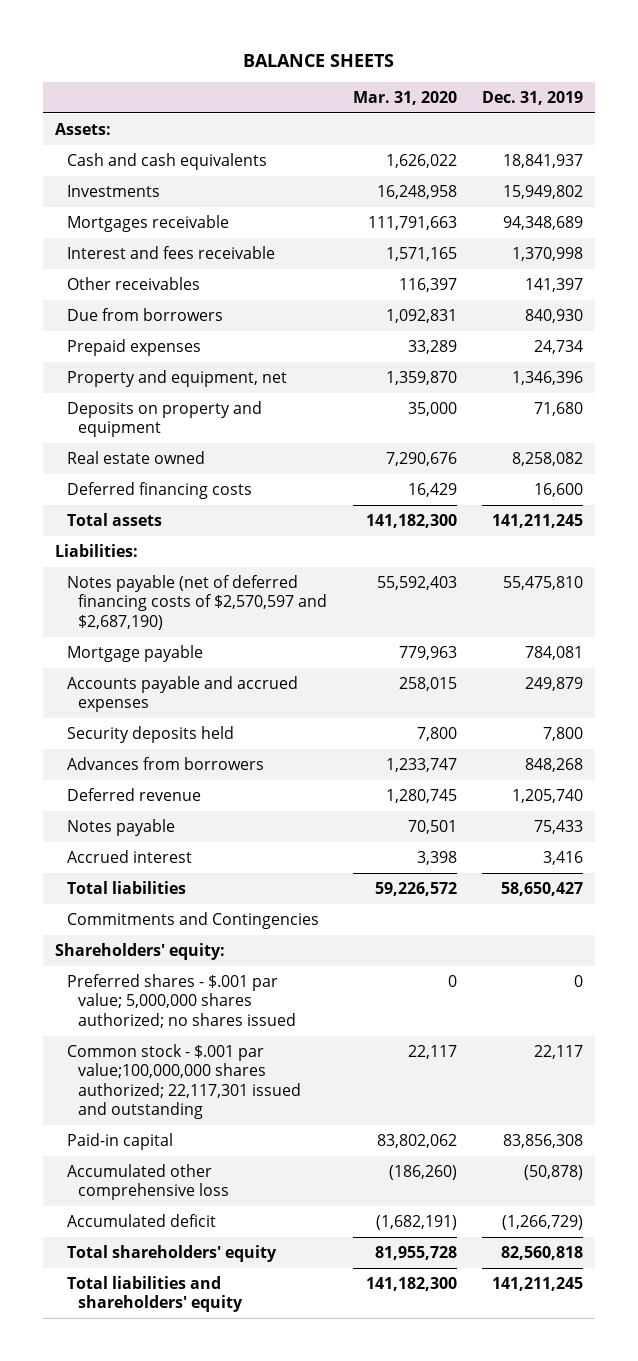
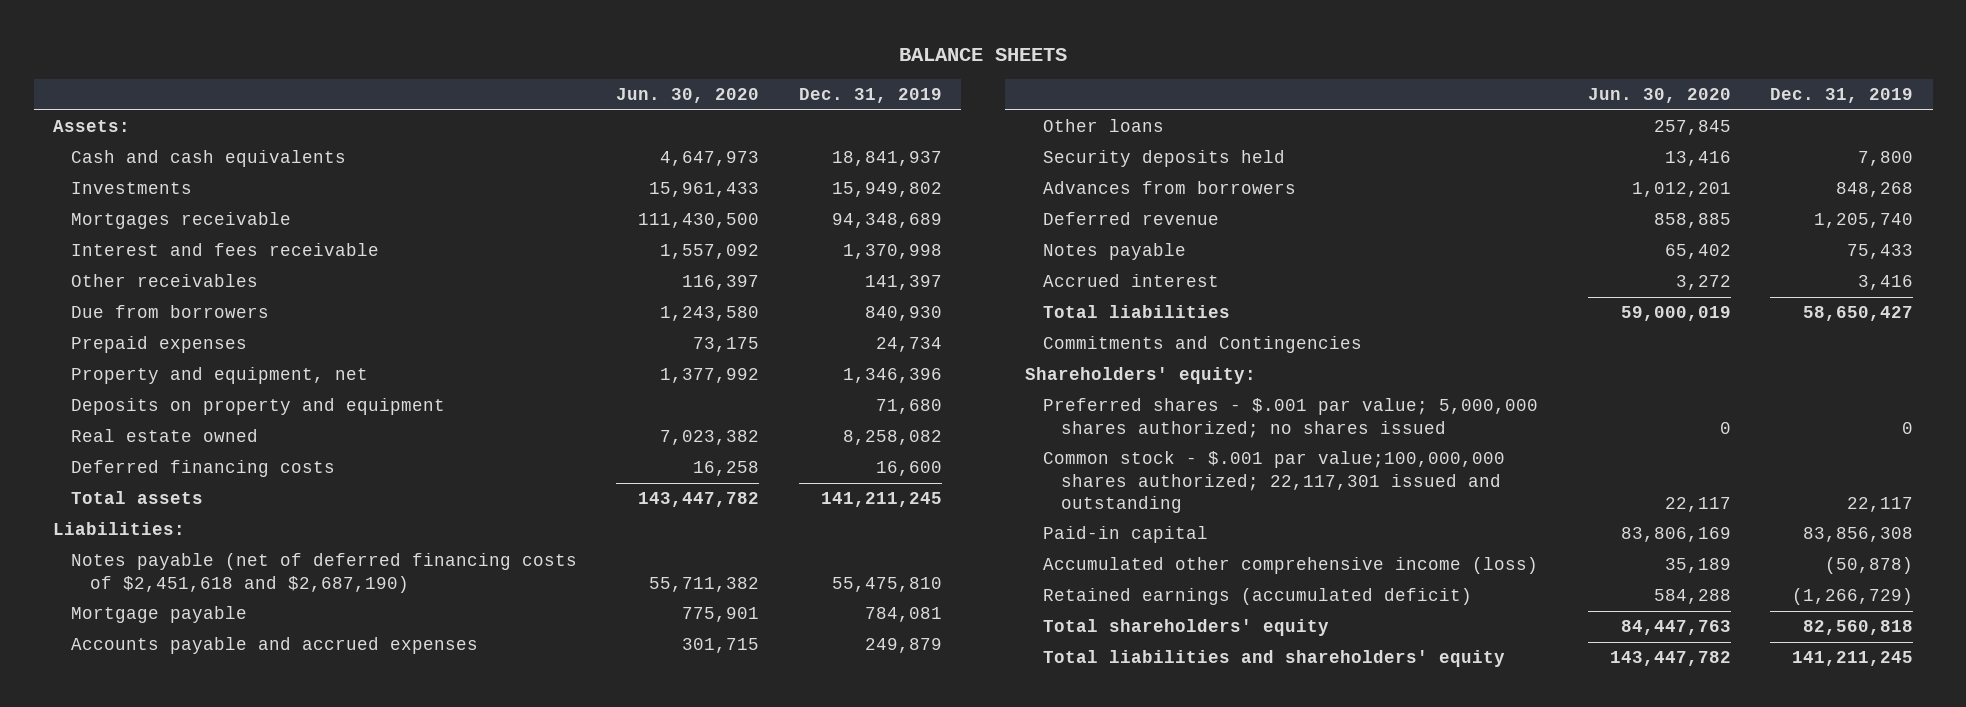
[352,90,457,105] Mar. 31, 2020 -> none
none -> [616,88,760,104] Jun. 30, 2020
[66,574,328,630] Notes payable (net of deferred financing costs of $2,570,597 and $2,687,190) -> [71,553,578,593] Notes payable (net of deferred financing costs of $2,451,618 and $2,687,190)
none -> [1043,119,1165,133] Other loans
[66,1163,230,1201] Accumulated other comprehensive loss -> [1043,557,1539,575] Accumulated other comprehensive income (loss)
[66,1213,216,1227] Accumulated deficit -> [1043,588,1473,606] Retained earnings (accumulated deficit)

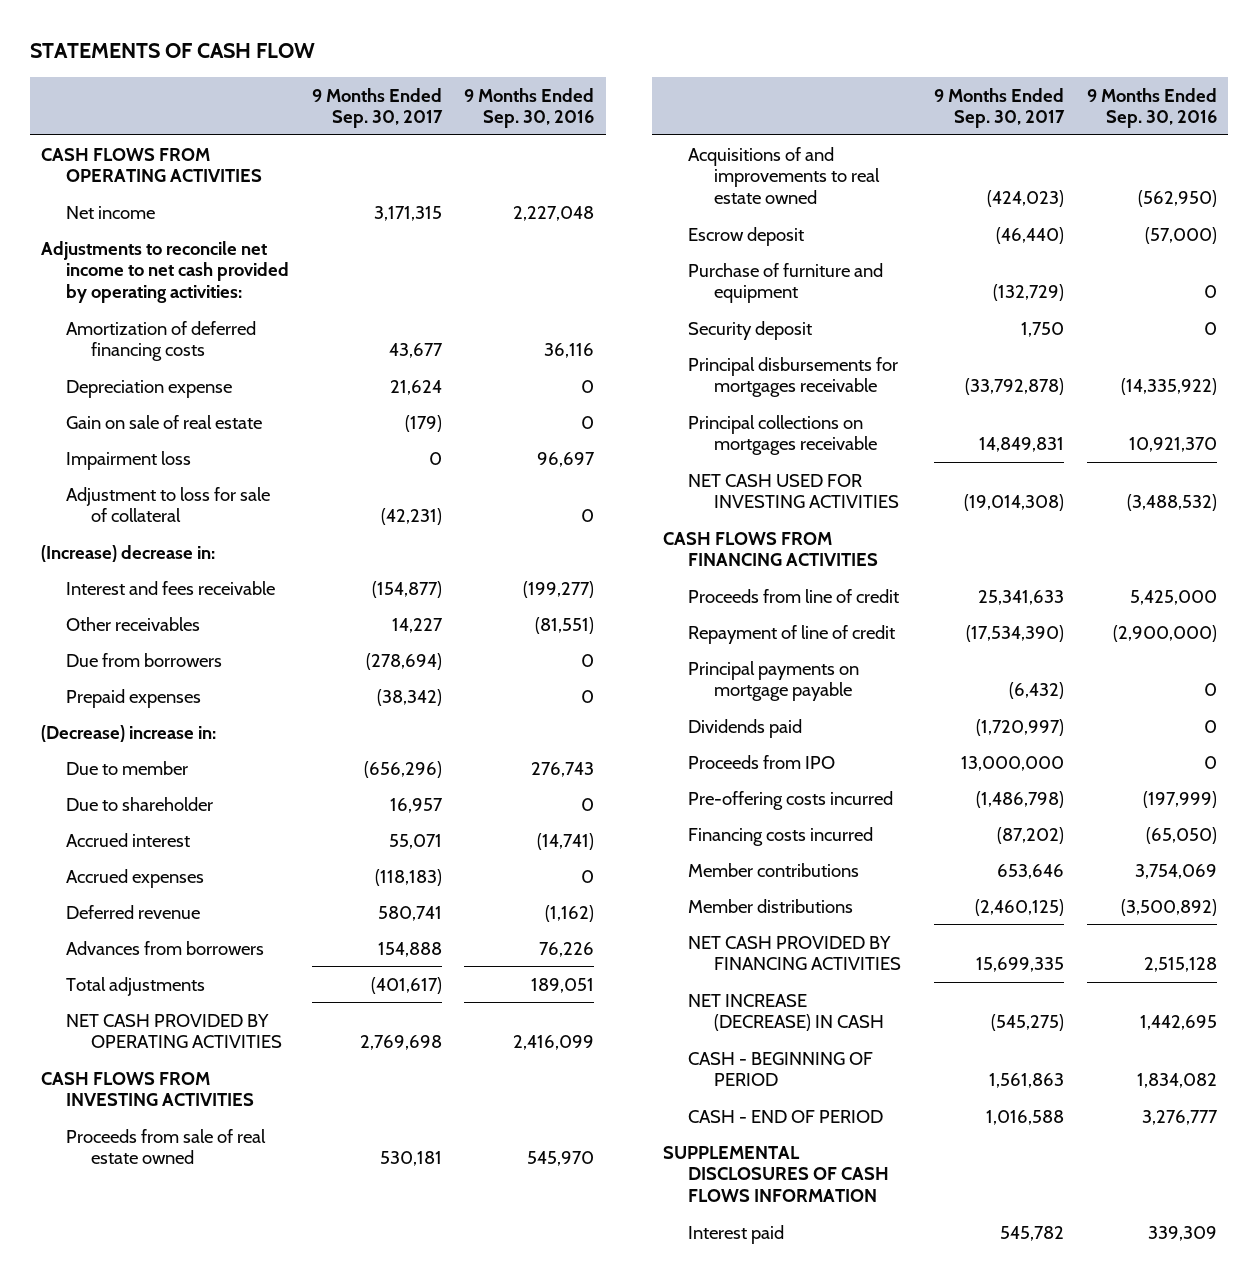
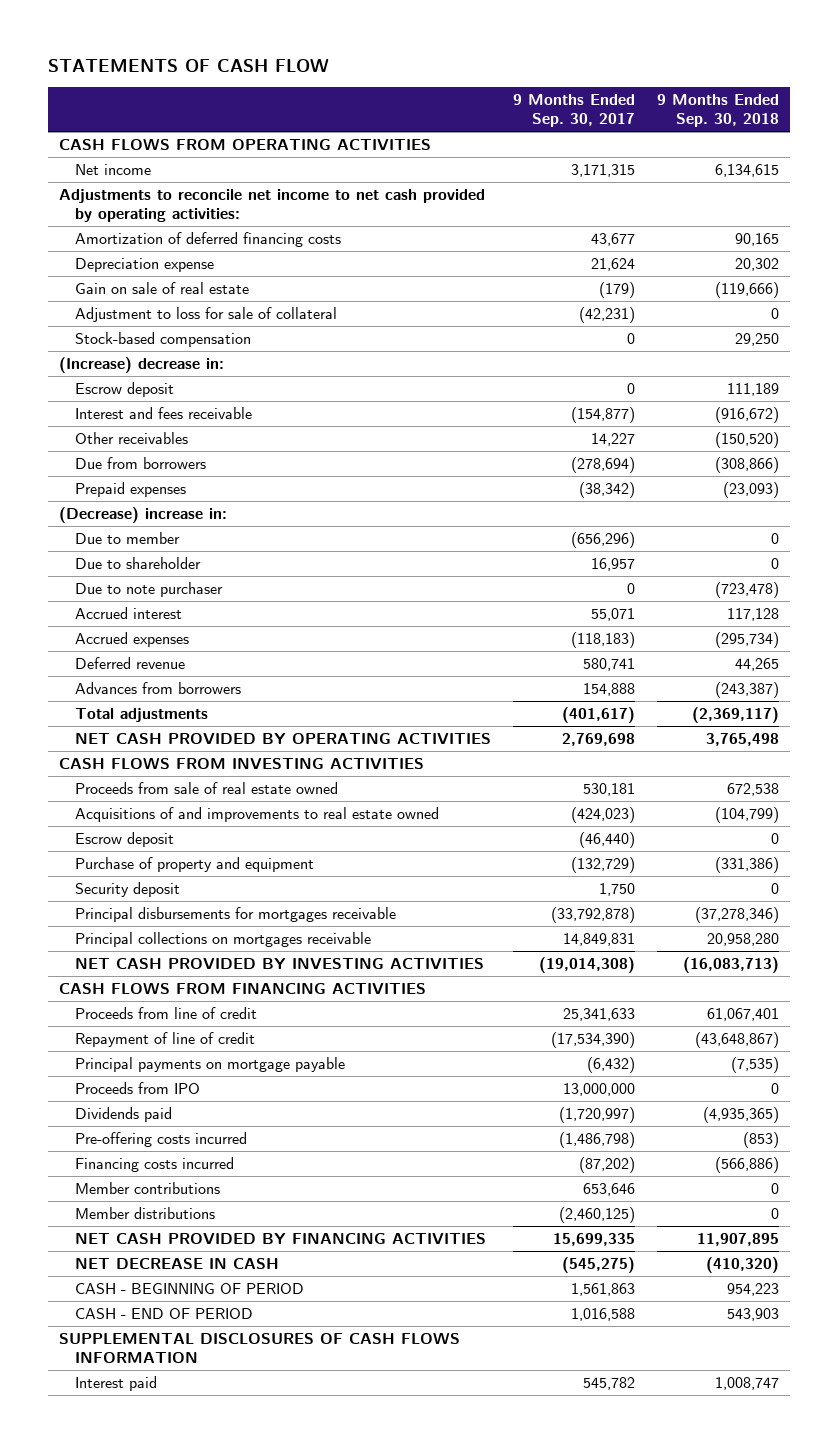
[464,87,595,129] 9 Months Ended Sep. 30, 2016 -> none
none -> [656,93,779,128] 9 Months Ended Sep. 30, 2018
[65,450,191,470] Impairment loss -> none
none -> [75,331,252,347] Stock-based compensation
none -> [75,381,175,397] Escrow deposit
none -> [75,581,224,597] Due to note purchaser
[688,262,884,304] Purchase of furniture and equipment -> [75,856,315,872] Purchase of property and equipment
[688,473,899,509] NET CASH USED FOR INVESTING ACTIVITIES -> [75,957,485,969] NET CASH PROVIDED BY INVESTING ACTIVITIES
[688,718,803,738] Dividends paid -> [75,1106,173,1122] Dividends paid
[688,993,884,1032] NET INCREASE (DECREASE) IN CASH -> [75,1257,280,1269] NET DECREASE IN CASH

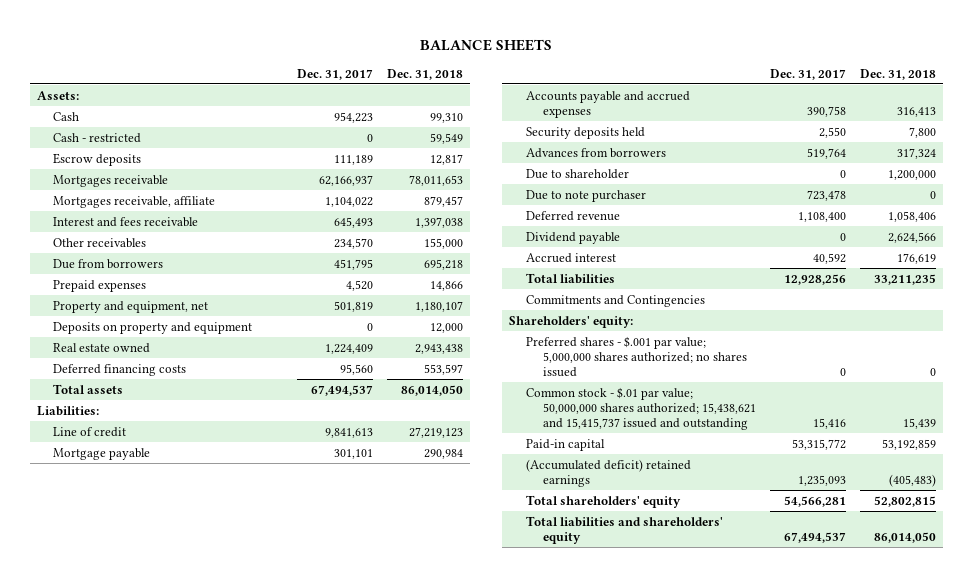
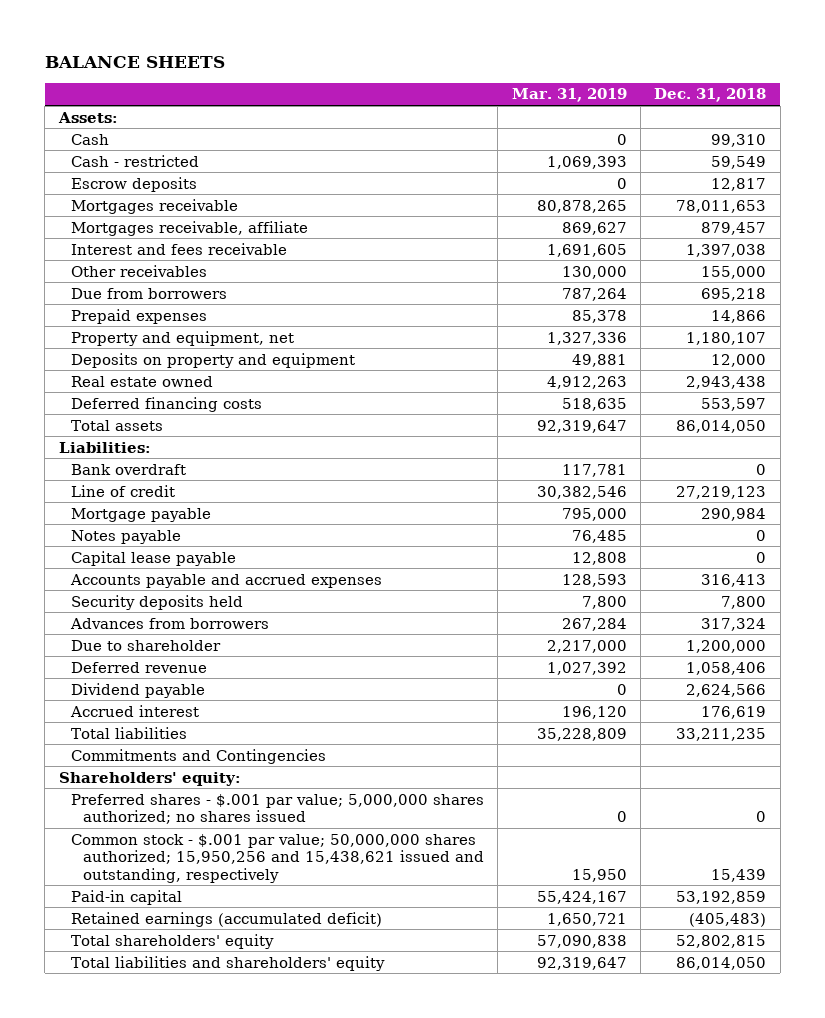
[297,68,374,80] Dec. 31, 2017 -> none
none -> [511,88,627,103] Mar. 31, 2019
none -> [70,463,186,475] Bank overdraft
none -> [70,529,181,544] Notes payable
none -> [70,550,236,566] Capital lease payable
[526,189,647,202] Due to note purchaser -> none
[526,386,756,431] Common stock - $.01 par value; 50,000,000 shares authorized; 15,438,621 and 15,415,737 issued and outstanding -> [70,833,484,883] Common stock - $.001 par value; 50,000,000 shares authorized; 15,950,256 and 15,438,621 issued and outstanding, respectively
[526,458,692,487] (Accumulated deficit) retained earnings -> [70,911,382,927] Retained earnings (accumulated deficit)

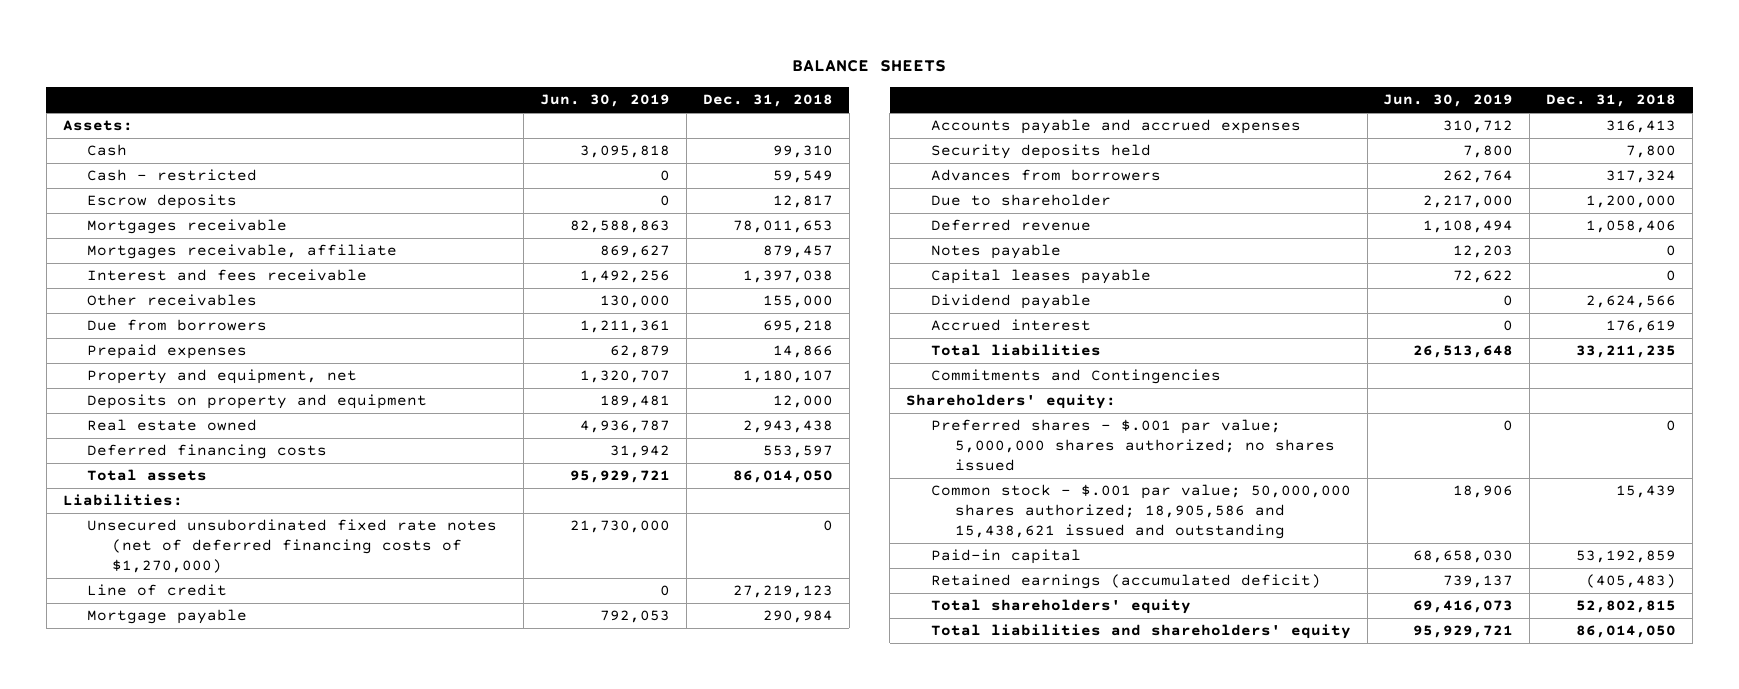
[511,88,627,103] Mar. 31, 2019 -> none
none -> [540,94,671,108] Jun. 30, 2019
[70,463,186,475] Bank overdraft -> [87,519,498,574] Unsecured unsubordinated fixed rate notes (net of deferred financing costs of $1,270,000)
[70,550,236,566] Capital lease payable -> none
[70,529,181,544] Notes payable -> [930,244,1061,260] Notes payable
none -> [930,269,1151,285] Capital leases payable
[70,833,484,883] Common stock - $.001 par value; 50,000,000 shares authorized; 15,950,256 and 15,438,621 issued and outstanding, respectively -> [930,484,1351,540] Common stock - $.001 par value; 50,000,000 shares authorized; 18,905,586 and 15,438,621 issued and outstanding

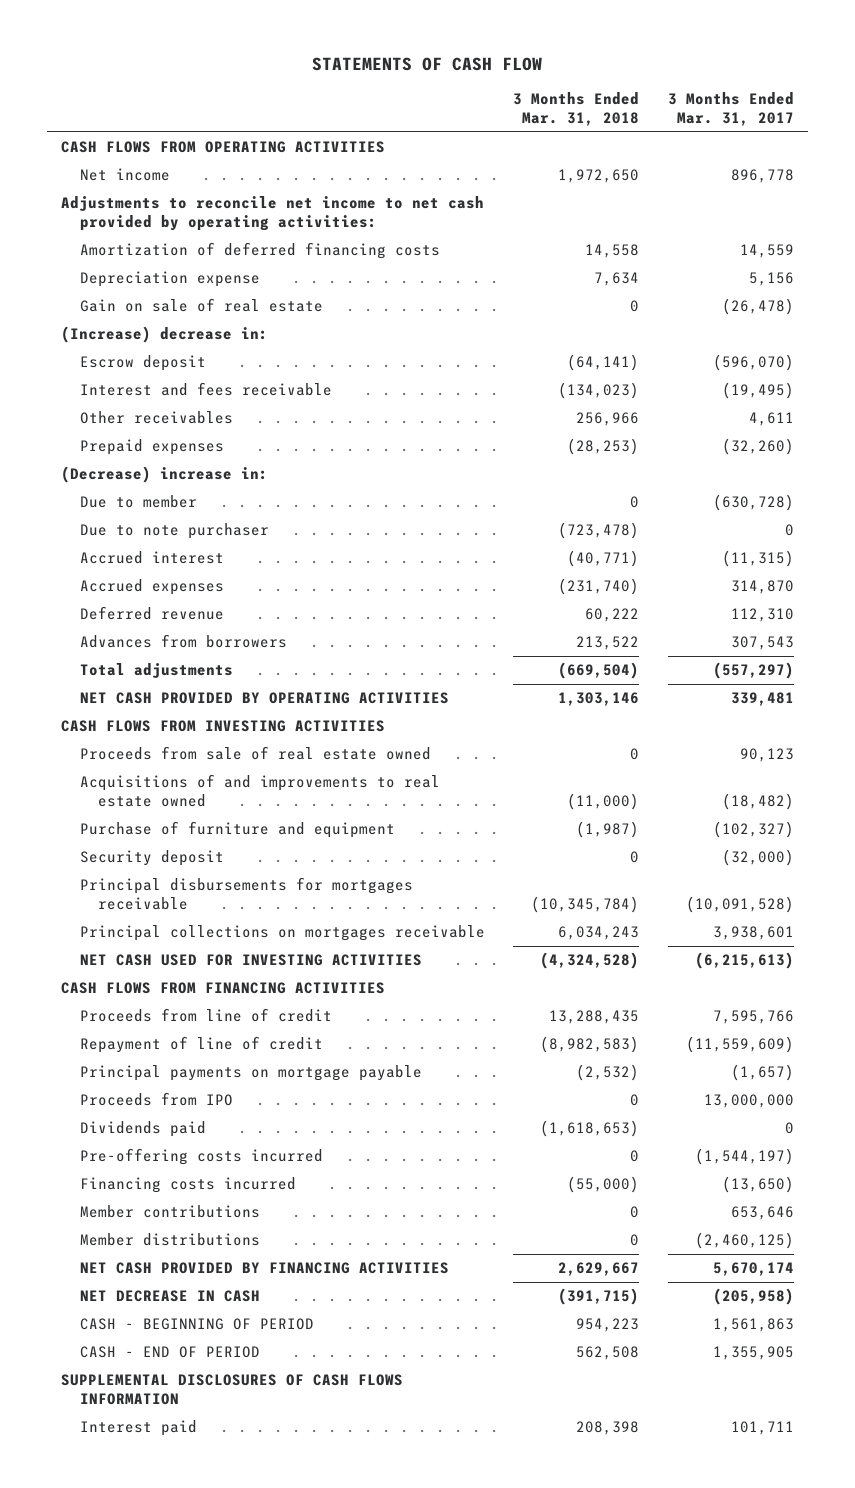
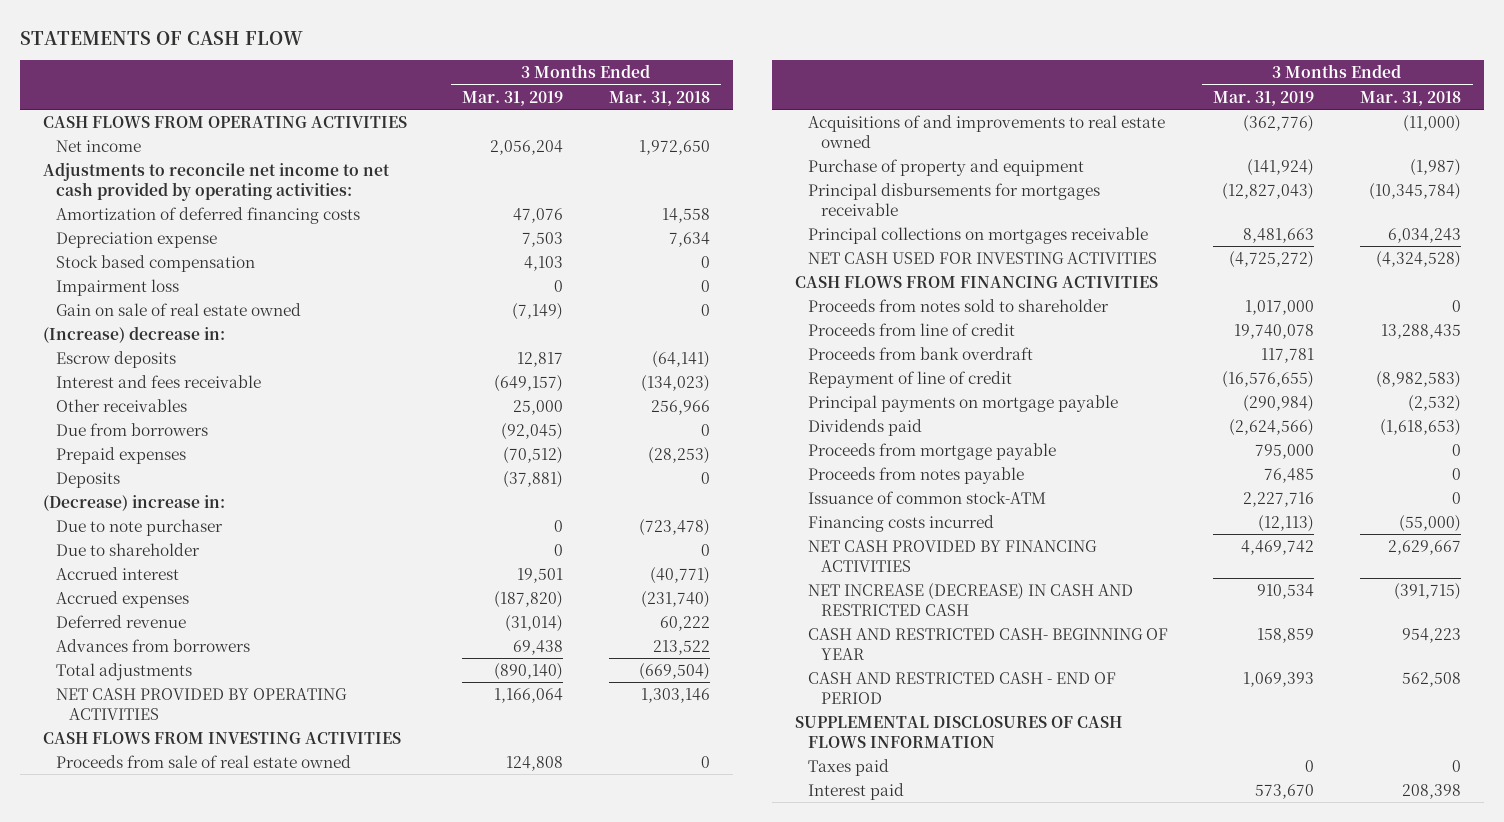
[667,92,794,127] 3 Months Ended Mar. 31, 2017 -> none
none -> [462,90,564,106] Mar. 31, 2019
none -> [56,254,256,272] Stock based compensation
none -> [56,278,180,296] Impairment loss
[79,298,323,313] Gain on sale of real estate -> [56,302,302,316] Gain on sale of real estate owned
[79,355,206,372] Escrow deposit -> [56,350,177,368] Escrow deposits
none -> [56,422,209,436] Due from borrowers
none -> [56,471,121,488] Deposits
[79,495,197,509] Due to member -> none
none -> [56,542,201,556] Due to shareholder
[79,850,224,867] Security deposit -> none
[79,821,395,839] Purchase of furniture and equipment -> [807,158,1084,176] Purchase of property and equipment
none -> [807,298,1109,312] Proceeds from notes sold to shareholder
none -> [807,346,1033,360] Proceeds from bank overdraft
[79,1092,233,1107] Proceeds from IPO -> none
[79,1148,323,1166] Pre-offering costs incurred -> none
none -> [807,442,1056,460] Proceeds from mortgage payable
none -> [807,466,1024,484] Proceeds from notes payable
none -> [807,490,1046,504] Issuance of common stock-ATM
[79,1205,260,1219] Member contributions -> none
[79,1233,260,1247] Member distributions -> none
[79,1290,260,1303] NET DECREASE IN CASH -> [807,582,1133,616] NET INCREASE (DECREASE) IN CASH AND RESTRICTED CASH
[79,1318,314,1331] CASH - BEGINNING OF PERIOD -> [807,627,1168,660] CASH AND RESTRICTED CASH- BEGINNING OF YEAR
[79,1346,260,1359] CASH - END OF PERIOD -> [807,671,1116,704] CASH AND RESTRICTED CASH - END OF PERIOD
none -> [807,758,889,776] Taxes paid

